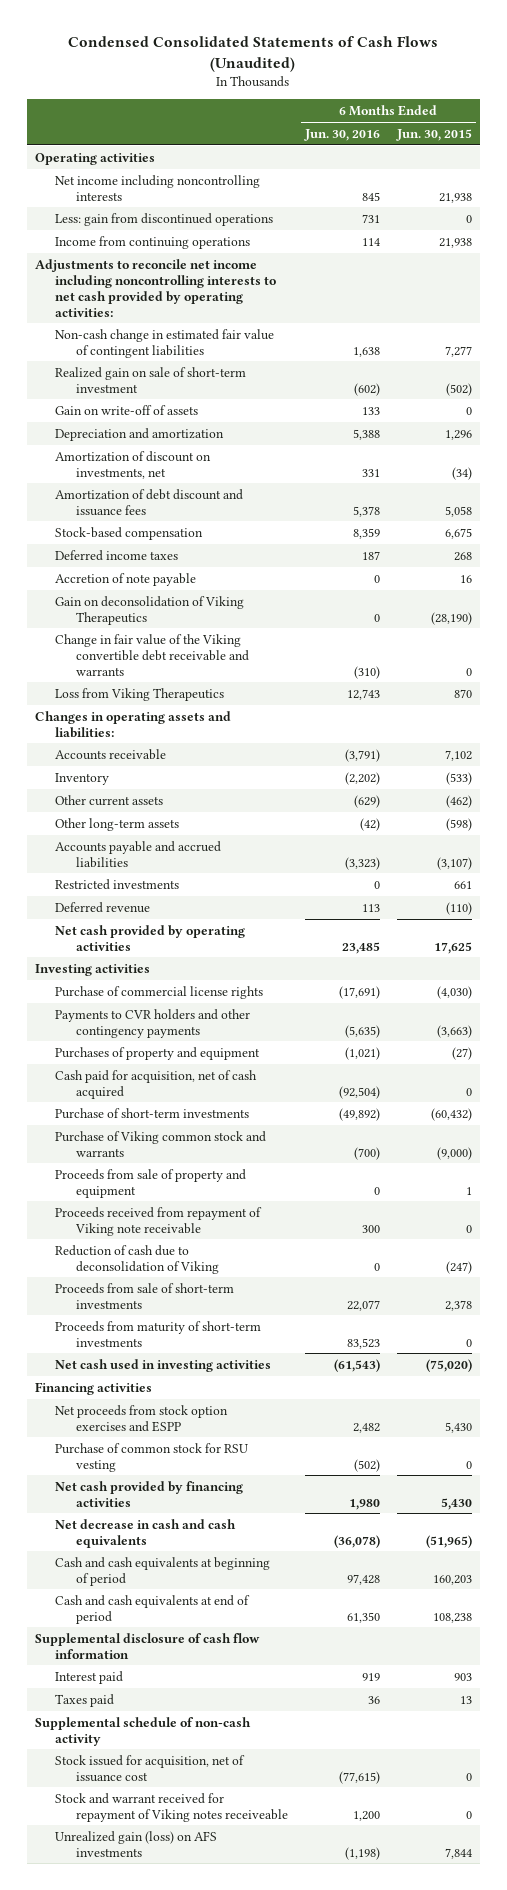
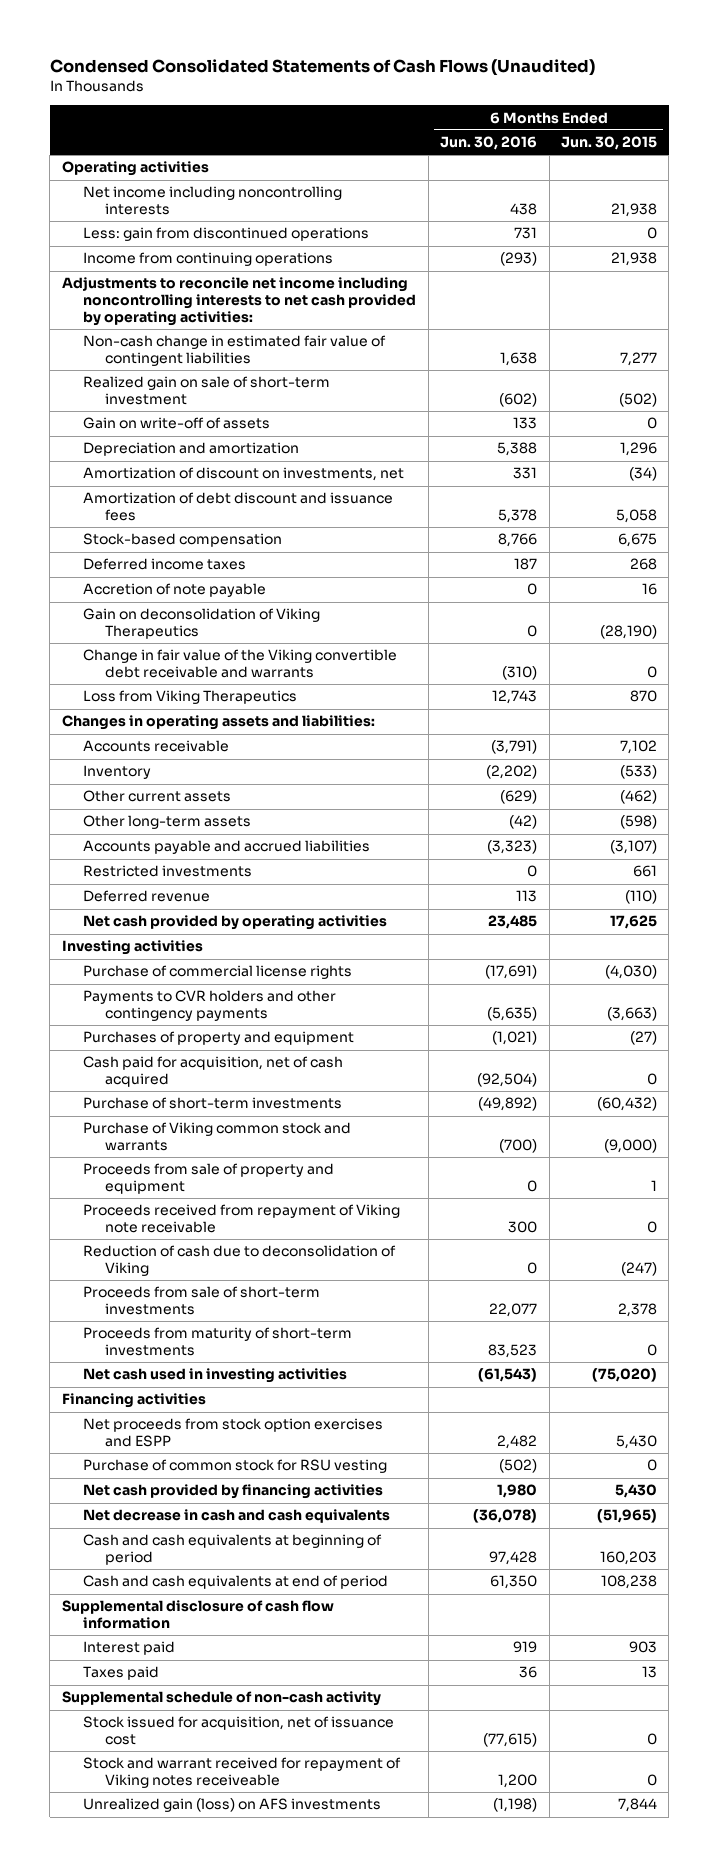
[361,191,380,201] 845 -> [510,203,538,216] 438
[361,237,380,246] 114 -> [500,252,538,267] (293)
[352,527,380,539] 8,359 -> [498,533,538,548] 8,766

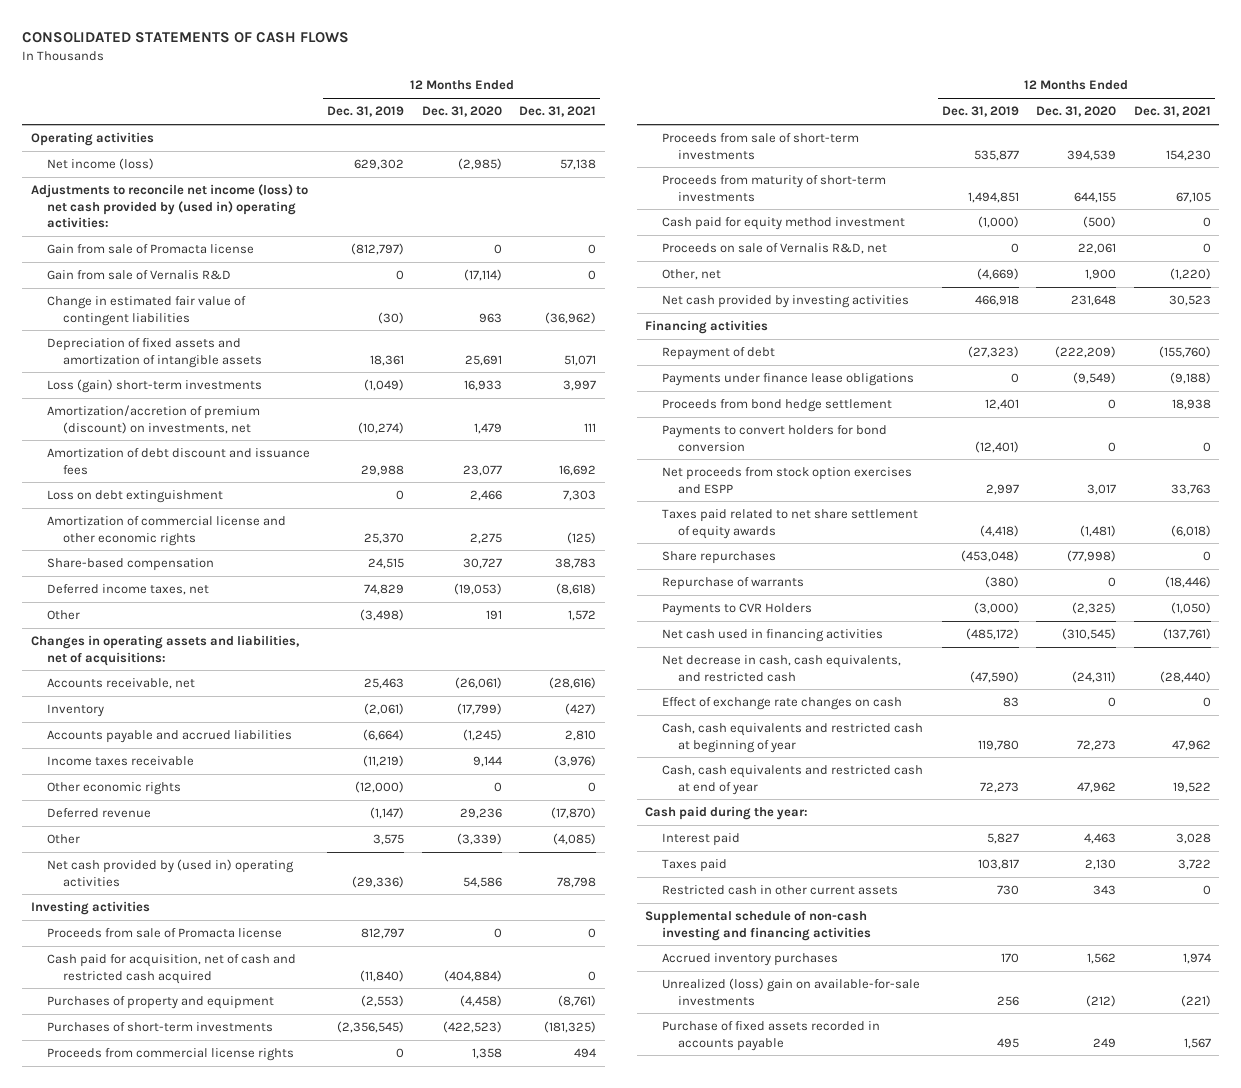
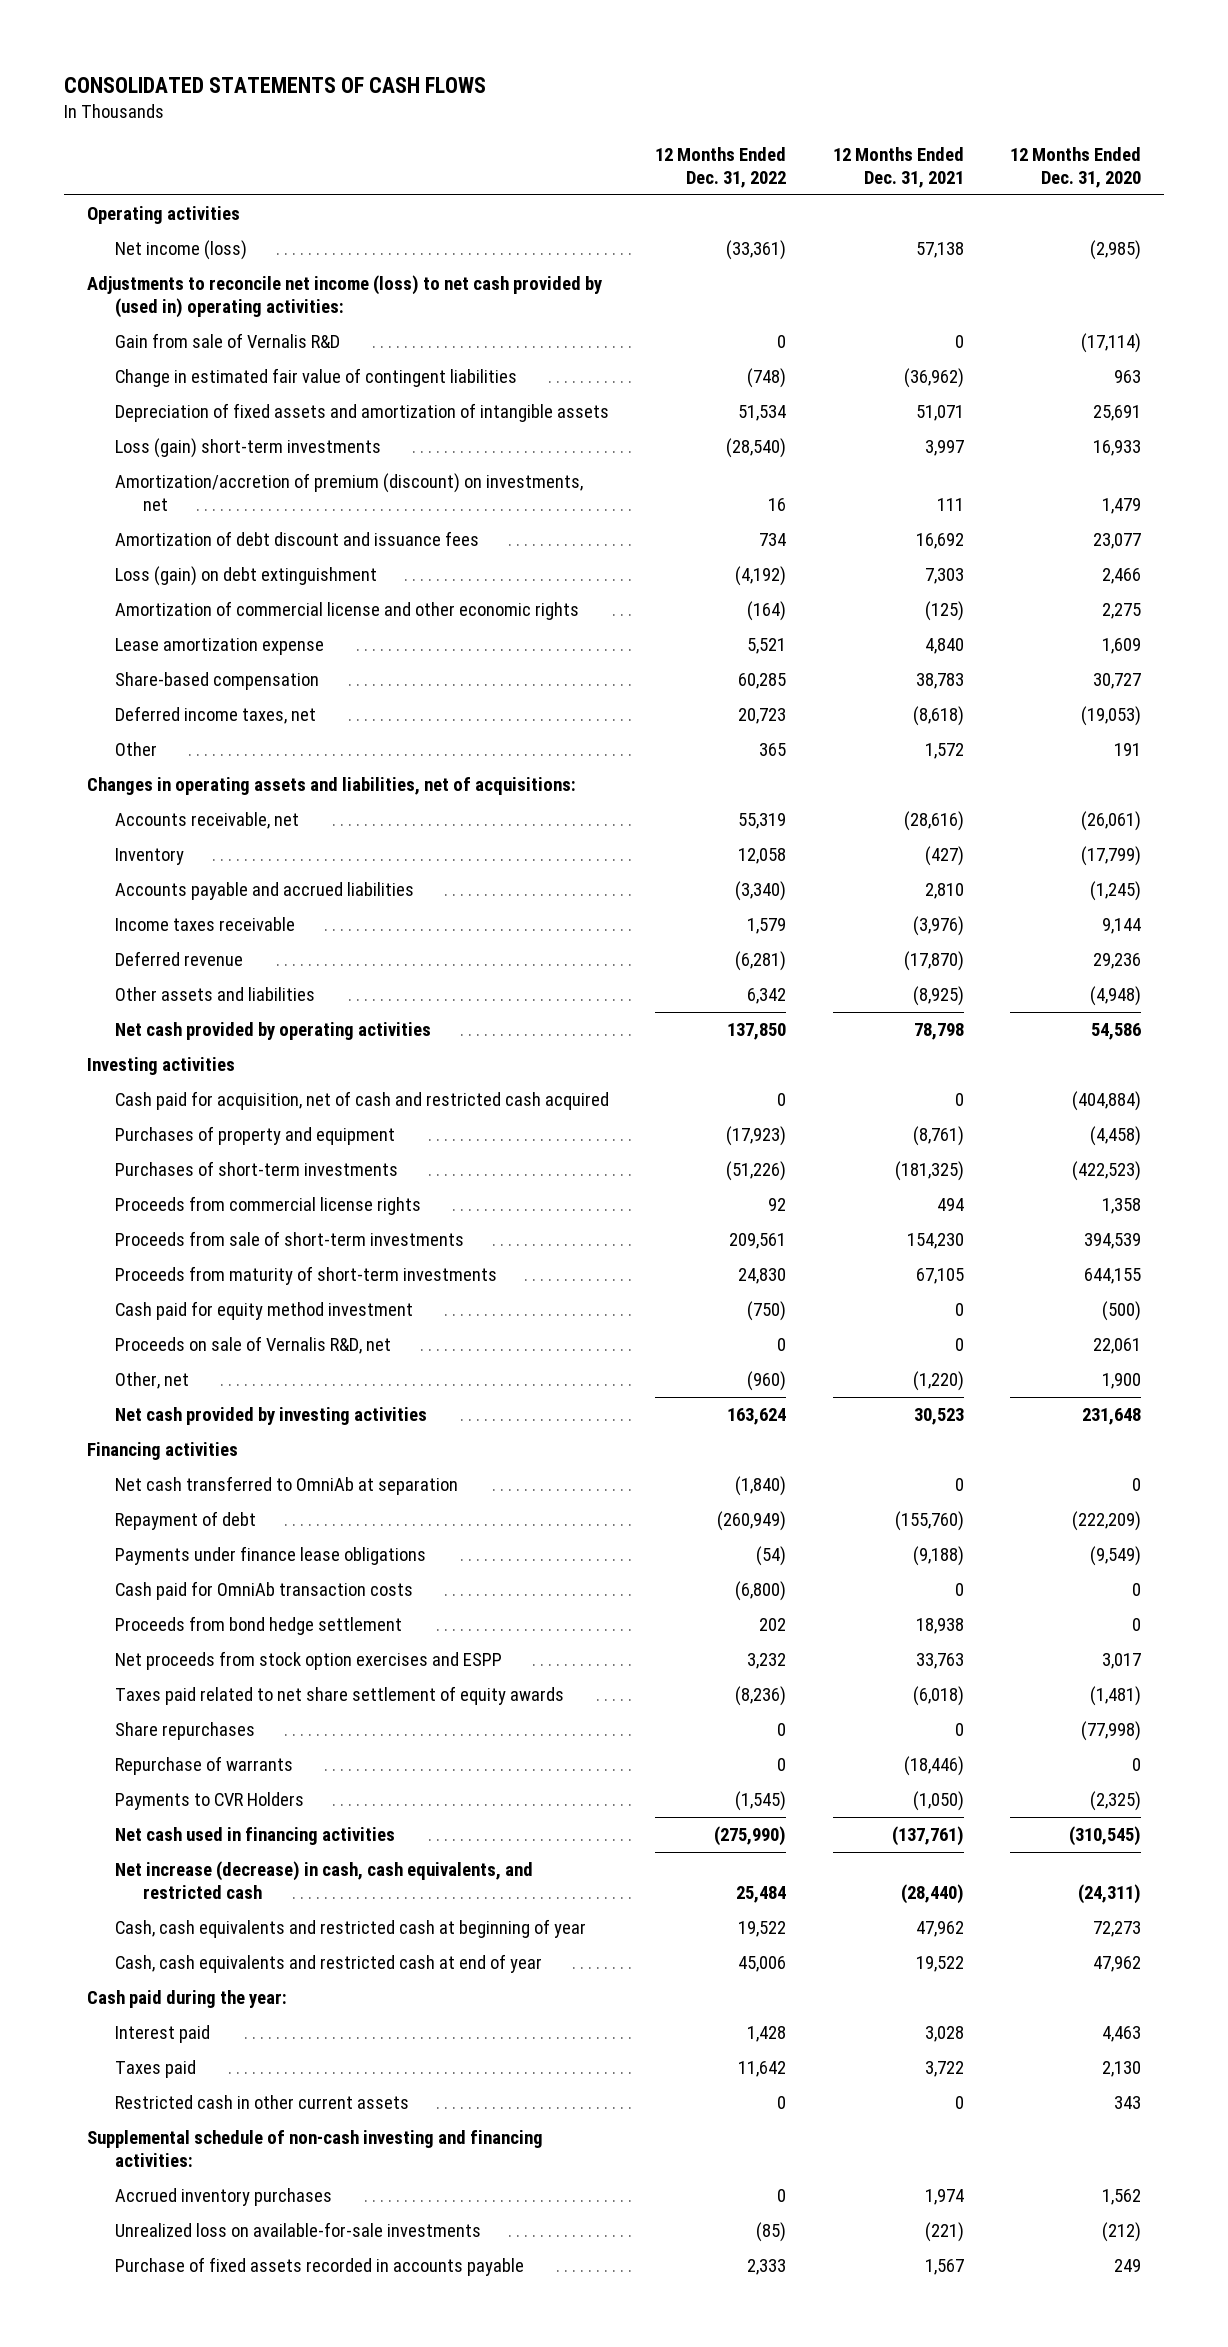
[327,106,405,118] Dec. 31, 2019 -> none
none -> [655,146,787,188] 12 Months Ended Dec. 31, 2022
[46,243,254,254] Gain from sale of Promacta license -> none
[46,489,223,503] Loss on debt extinguishment -> [115,566,378,587] Loss (gain) on debt extinguishment
none -> [115,638,325,656] Lease amortization expense
[46,781,181,795] Other economic rights -> none
[46,833,80,844] Other -> none
none -> [115,987,316,1002] Other assets and liabilities
[46,858,294,887] Net cash provided by (used in) operating activities -> [115,1022,432,1041] Net cash provided by operating activities
[46,927,282,938] Proceeds from sale of Promacta license -> none
none -> [115,1476,459,1496] Net cash transferred to OmniAb at separation
none -> [115,1581,414,1601] Cash paid for OmniAb transaction costs
[661,424,887,452] Payments to convert holders for bond conversion -> none
[661,696,902,710] Effect of exchange rate changes on cash -> none
[661,654,901,682] Net decrease in cash, cash equivalents, and restricted cash -> [115,1861,534,1900] Net increase (decrease) in cash, cash equivalents, and restricted cash
[645,909,871,941] Supplemental schedule of non-cash investing and financing activities -> [87,2130,544,2168] Supplemental schedule of non-cash investing and financing activities:
[661,977,920,1006] Unrealized (loss) gain on available-for-sale investments -> [115,2222,482,2238] Unrealized loss on available-for-sale investments

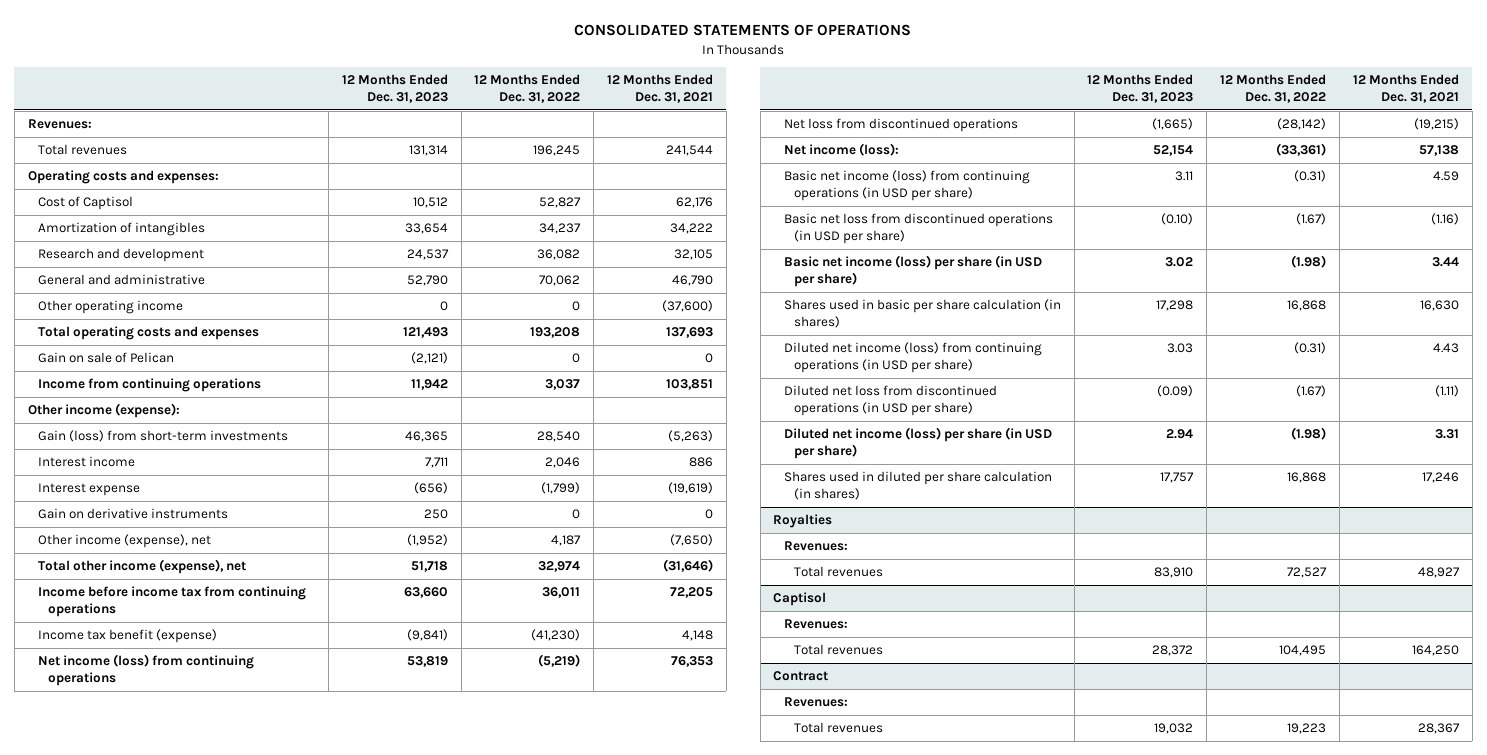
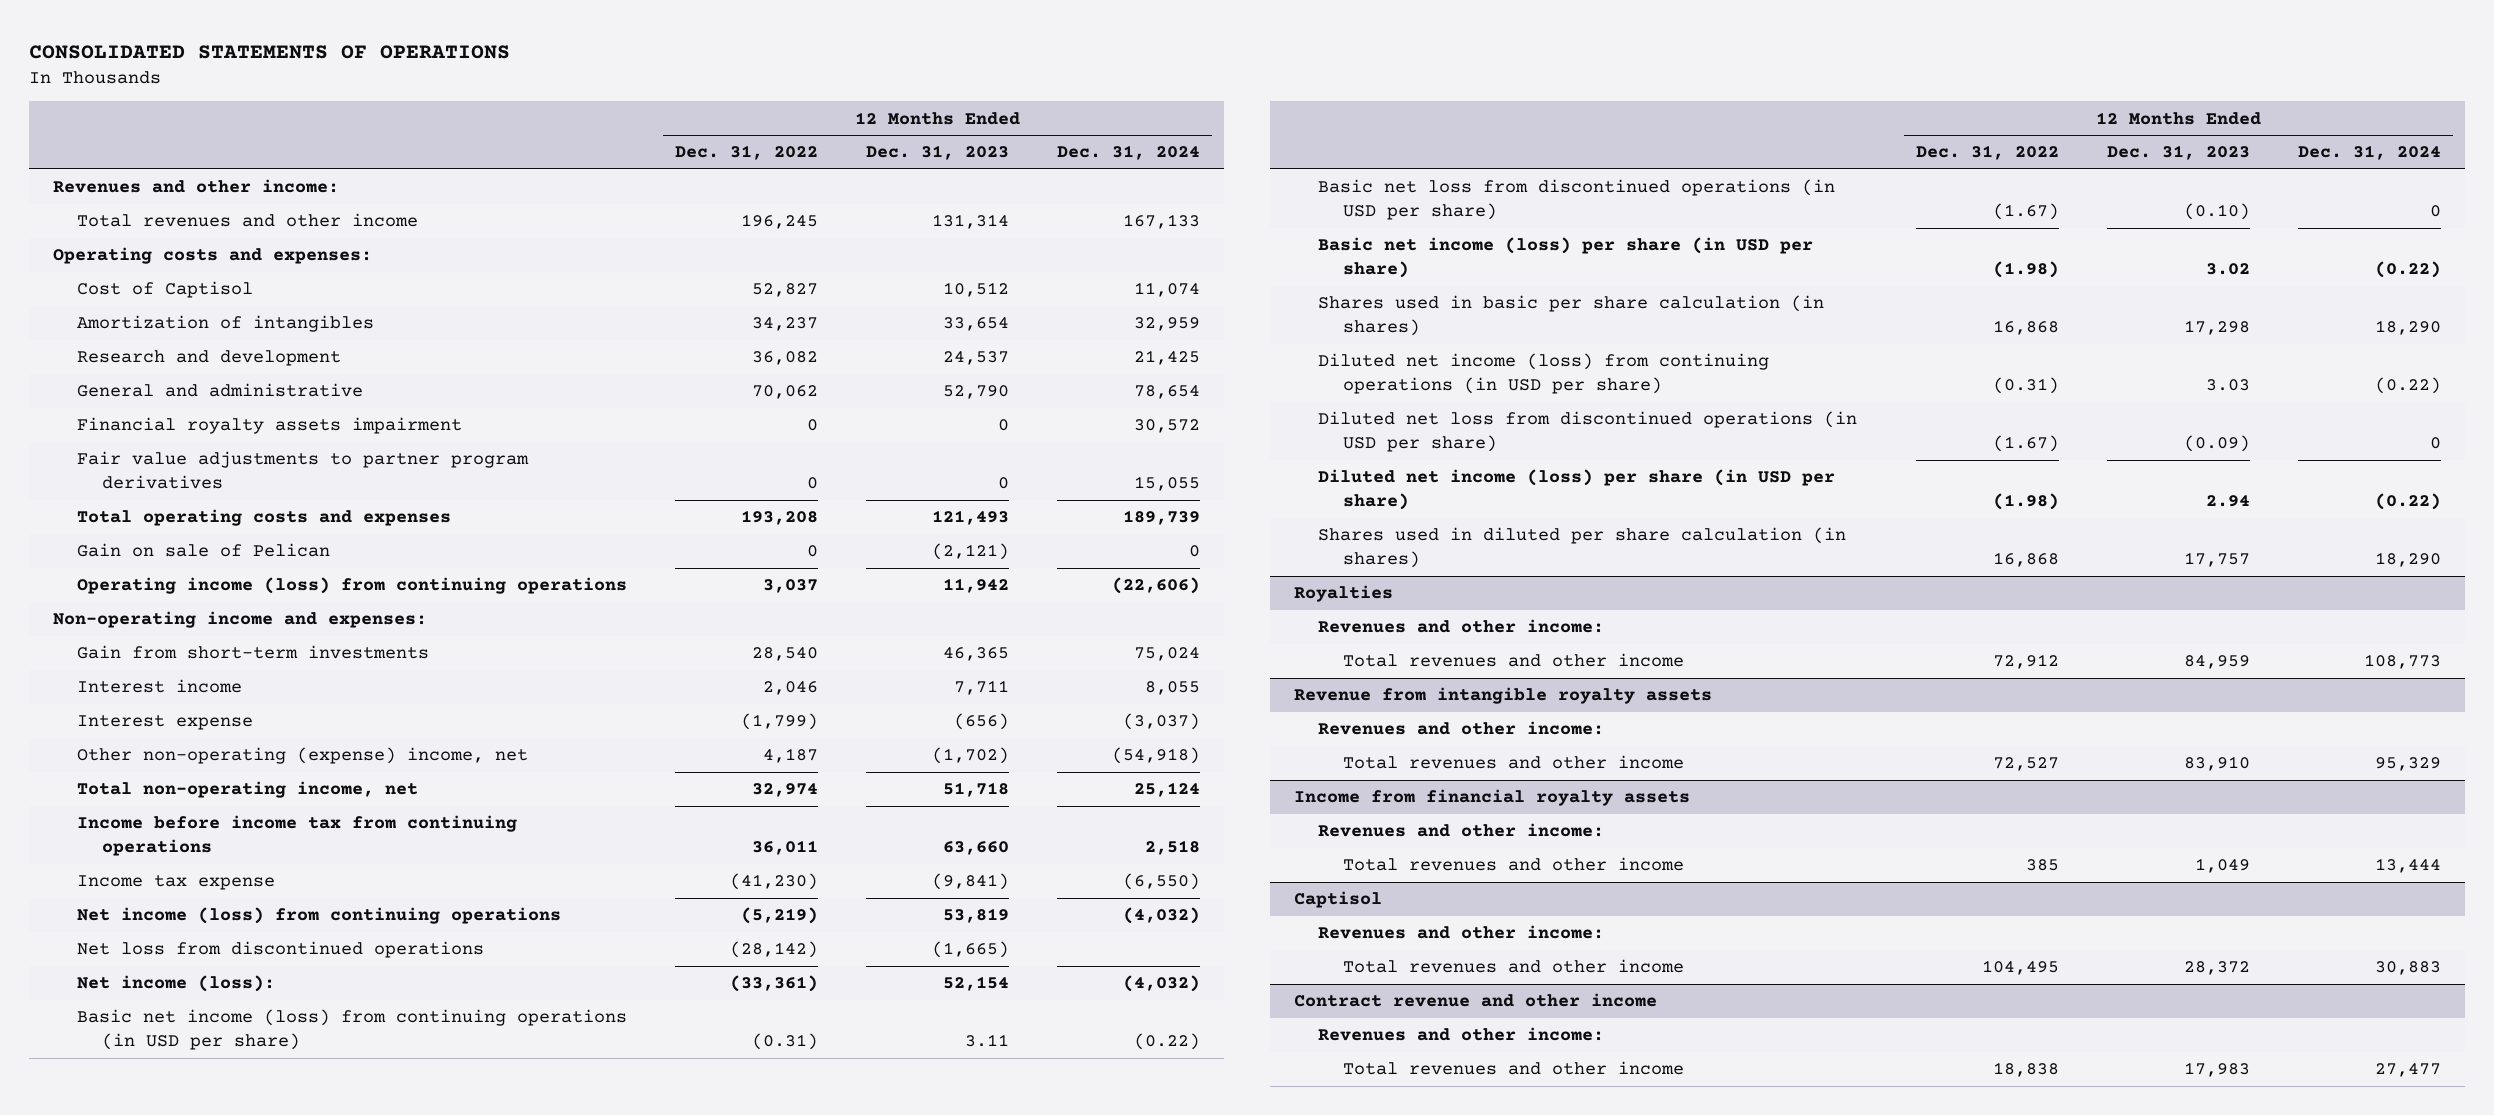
[607,74,714,104] 12 Months Ended Dec. 31, 2021 -> none
none -> [1057,145,1201,161] Dec. 31, 2024
[27,119,92,130] Revenues: -> [53,179,340,194] Revenues and other income:
[38,144,128,156] Total revenues -> [77,213,419,228] Total revenues and other income
[38,300,184,315] Other operating income -> none
none -> [77,417,463,435] Financial royalty assets impairment
none -> [77,451,530,490] Fair value adjustments to partner program derivatives
[38,378,262,393] Income from continuing operations -> [77,577,628,595] Operating income (loss) from continuing operations
[27,403,180,419] Other income (expense): -> [53,611,428,629] Non-operating income and expenses:
[38,430,289,443] Gain (loss) from short-term investments -> [77,645,430,660] Gain from short-term investments
[38,508,229,520] Gain on derivative instruments -> none
[38,534,212,549] Other income (expense), net -> [77,747,529,765] Other non-operating (expense) income, net
[406,534,448,547] (1,952) -> [932,747,1010,765] (1,702)
[38,559,247,575] Total other income (expense), net -> [77,781,419,799] Total non-operating income, net
[38,629,218,644] Income tax benefit (expense) -> [77,875,276,891] Income tax expense
[783,541,848,552] Revenues: -> [1318,619,1605,634] Revenues and other income:
[793,566,883,578] Total revenues -> [1342,653,1684,668] Total revenues and other income
[1154,567,1194,579] 83,910 -> [2184,655,2251,670] 84,959
[1287,567,1328,579] 72,527 -> [1993,654,2060,670] 72,912
none -> [1294,687,1713,705] Revenue from intangible royalty assets
none -> [1318,721,1605,736] Revenues and other income:
none -> [1342,755,1684,770] Total revenues and other income
none -> [1294,789,1691,807] Income from financial royalty assets
none -> [1318,823,1605,838] Revenues and other income:
none -> [1342,857,1684,872] Total revenues and other income
[773,671,829,682] Contract -> none
[783,619,848,630] Revenues: -> [1318,925,1605,940] Revenues and other income:
[793,644,883,656] Total revenues -> [1342,959,1684,974] Total revenues and other income
none -> [1294,993,1658,1008] Contract revenue and other income
[783,697,848,708] Revenues: -> [1318,1027,1605,1042] Revenues and other income:
[793,722,883,734] Total revenues -> [1342,1061,1684,1076] Total revenues and other income
[1154,723,1194,735] 19,032 -> [2184,1062,2251,1078] 17,983
[1287,723,1327,735] 19,223 -> [1993,1062,2060,1078] 18,838

